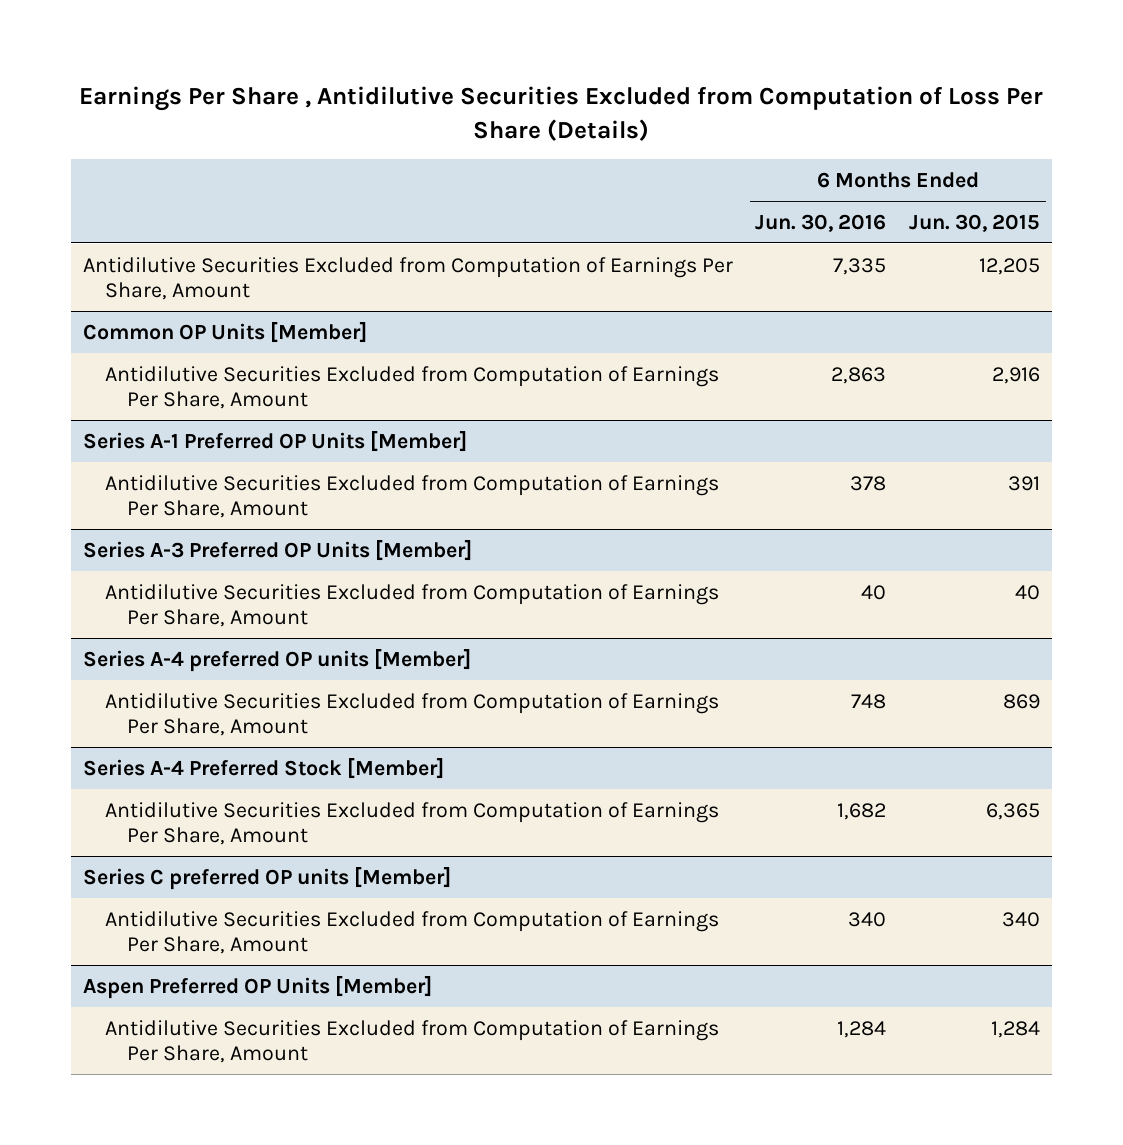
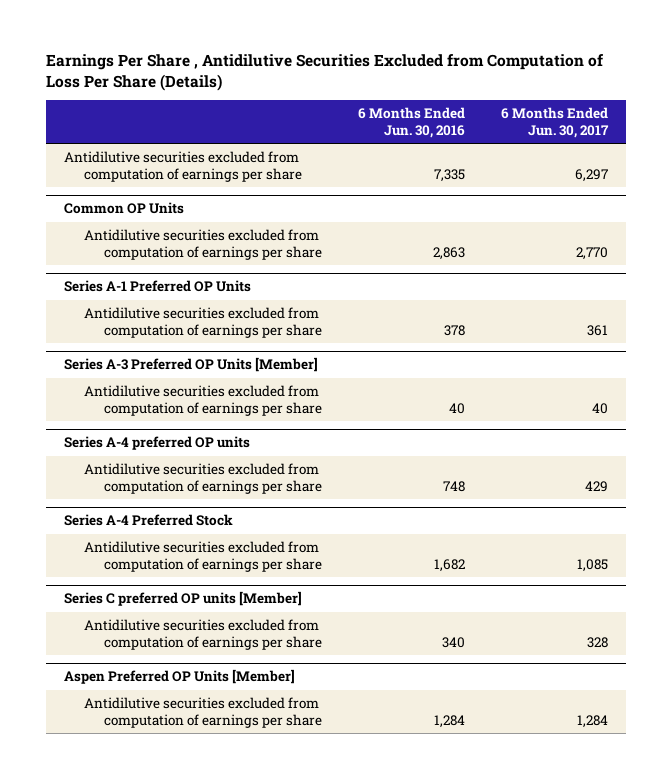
[909,213,1041,232] Jun. 30, 2015 -> none
none -> [500,107,609,138] 6 Months Ended Jun. 30, 2017
[82,256,733,300] Antidilutive Securities Excluded from Computation of Earnings Per Share, Amount -> [63,151,302,182] Antidilutive securities excluded from computation of earnings per share
[82,321,367,343] Common OP Units [Member] -> [63,202,184,215] Common OP Units
[104,365,719,409] Antidilutive Securities Excluded from Computation of Earnings Per Share, Amount -> [83,229,322,260] Antidilutive securities excluded from computation of earnings per share
[82,430,467,452] Series A-1 Preferred OP Units [Member] -> [63,280,251,293] Series A-1 Preferred OP Units
[104,474,719,518] Antidilutive Securities Excluded from Computation of Earnings Per Share, Amount -> [83,307,322,338] Antidilutive securities excluded from computation of earnings per share
[104,583,719,627] Antidilutive Securities Excluded from Computation of Earnings Per Share, Amount -> [83,385,322,416] Antidilutive securities excluded from computation of earnings per share
[82,648,471,672] Series A-4 preferred OP units [Member] -> [63,436,250,451] Series A-4 preferred OP units
[104,692,719,736] Antidilutive Securities Excluded from Computation of Earnings Per Share, Amount -> [83,463,322,494] Antidilutive securities excluded from computation of earnings per share
[82,757,444,779] Series A-4 Preferred Stock [Member] -> [63,514,233,527] Series A-4 Preferred Stock
[104,801,719,845] Antidilutive Securities Excluded from Computation of Earnings Per Share, Amount -> [83,541,322,572] Antidilutive securities excluded from computation of earnings per share
[104,910,719,954] Antidilutive Securities Excluded from Computation of Earnings Per Share, Amount -> [83,619,322,650] Antidilutive securities excluded from computation of earnings per share
[104,1019,719,1063] Antidilutive Securities Excluded from Computation of Earnings Per Share, Amount -> [83,697,322,728] Antidilutive securities excluded from computation of earnings per share

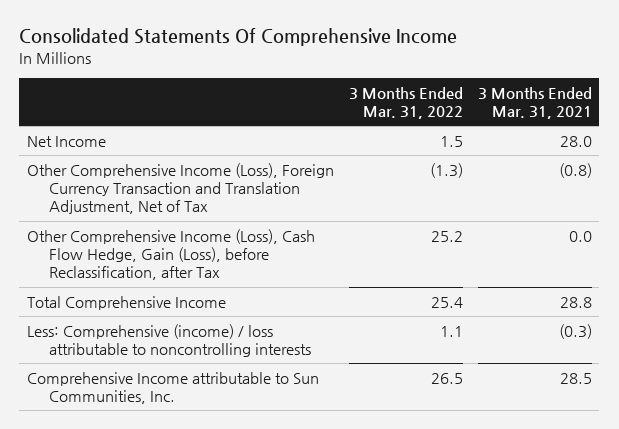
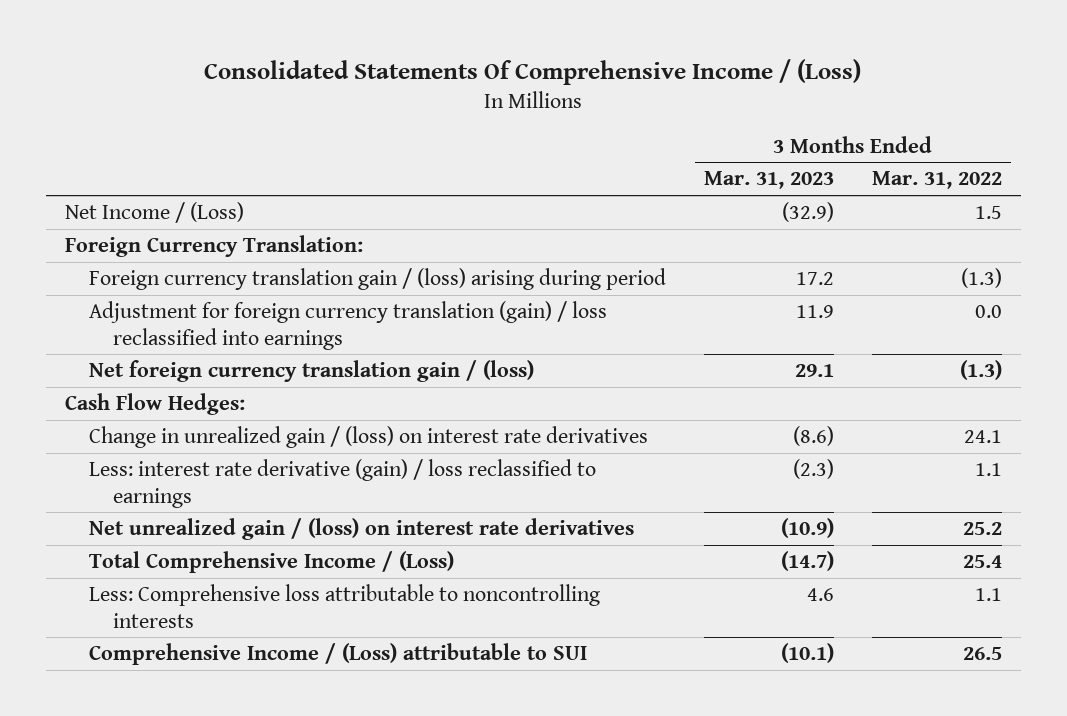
[19,28,458,47] Consolidated Statements Of Comprehensive Income -> [204,59,862,86] Consolidated Statements Of Comprehensive Income / (Loss)
[477,86,592,119] 3 Months Ended Mar. 31, 2021 -> none
none -> [704,171,835,190] Mar. 31, 2023
[26,135,106,147] Net Income -> [64,201,244,223] Net Income / (Loss)
none -> [64,234,363,257] Foreign Currency Translation:
none -> [89,267,667,290] Foreign currency translation gain / (loss) arising during period
none -> [89,300,608,350] Adjustment for foreign currency translation (gain) / loss reclassified into earnings
[26,162,334,215] Other Comprehensive Income (Loss), Foreign Currency Transaction and Translation Adjustment, Net of Tax -> [89,359,535,382] Net foreign currency translation gain / (loss)
none -> [64,392,245,415] Cash Flow Hedges:
none -> [89,425,649,448] Change in unrealized gain / (loss) on interest rate derivatives
none -> [89,458,597,508] Less: interest rate derivative (gain) / loss reclassified to earnings
[26,228,315,281] Other Comprehensive Income (Loss), Cash Flow Hedge, Gain (Loss), before Reclassification, after Tax -> [89,517,635,540] Net unrealized gain / (loss) on interest rate derivatives
[26,295,226,310] Total Comprehensive Income -> [89,550,455,573] Total Comprehensive Income / (Loss)
[26,323,311,358] Less: Comprehensive (income) / loss attributable to noncontrolling interests -> [89,583,601,628] Less: Comprehensive loss attributable to noncontrolling interests
[26,371,319,405] Comprehensive Income attributable to Sun Communities, Inc. -> [89,642,588,665] Comprehensive Income / (Loss) attributable to SUI

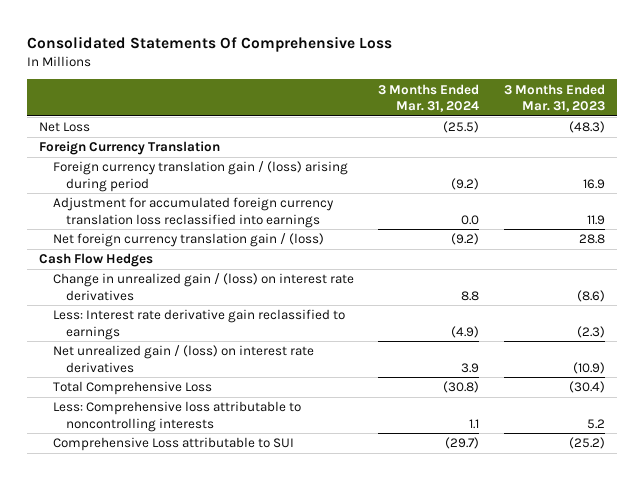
[204,59,862,86] Consolidated Statements Of Comprehensive Income / (Loss) -> [27,35,393,52] Consolidated Statements Of Comprehensive Loss
[871,171,1002,190] Mar. 31, 2022 -> none
none -> [378,83,480,112] 3 Months Ended Mar. 31, 2024
[64,201,244,223] Net Income / (Loss) -> [39,122,91,133] Net Loss
[782,201,835,222] (32.9) -> [568,121,605,134] (48.3)
[64,234,363,257] Foreign Currency Translation: -> [39,141,221,156] Foreign Currency Translation
[796,271,835,285] 17.2 -> [582,178,605,189] 16.9
[89,300,608,350] Adjustment for foreign currency translation (gain) / loss reclassified into earnings -> [52,197,334,228] Adjustment for accumulated foreign currency translation loss reclassified into earnings
[795,363,835,377] 29.1 -> [578,234,605,245] 28.8
[64,392,245,415] Cash Flow Hedges: -> [39,253,154,268] Cash Flow Hedges
[89,458,597,508] Less: interest rate derivative (gain) / loss reclassified to earnings -> [52,309,345,340] Less: Interest rate derivative gain reclassified to earnings
[89,550,455,573] Total Comprehensive Income / (Loss) -> [52,381,212,396] Total Comprehensive Loss
[781,550,835,571] (14.7) -> [568,381,605,394] (30.4)
[807,587,835,601] 4.6 -> [586,418,605,429] 5.2
[89,642,588,665] Comprehensive Income / (Loss) attributable to SUI -> [52,437,294,452] Comprehensive Loss attributable to SUI
[781,642,835,663] (10.1) -> [568,437,605,450] (25.2)

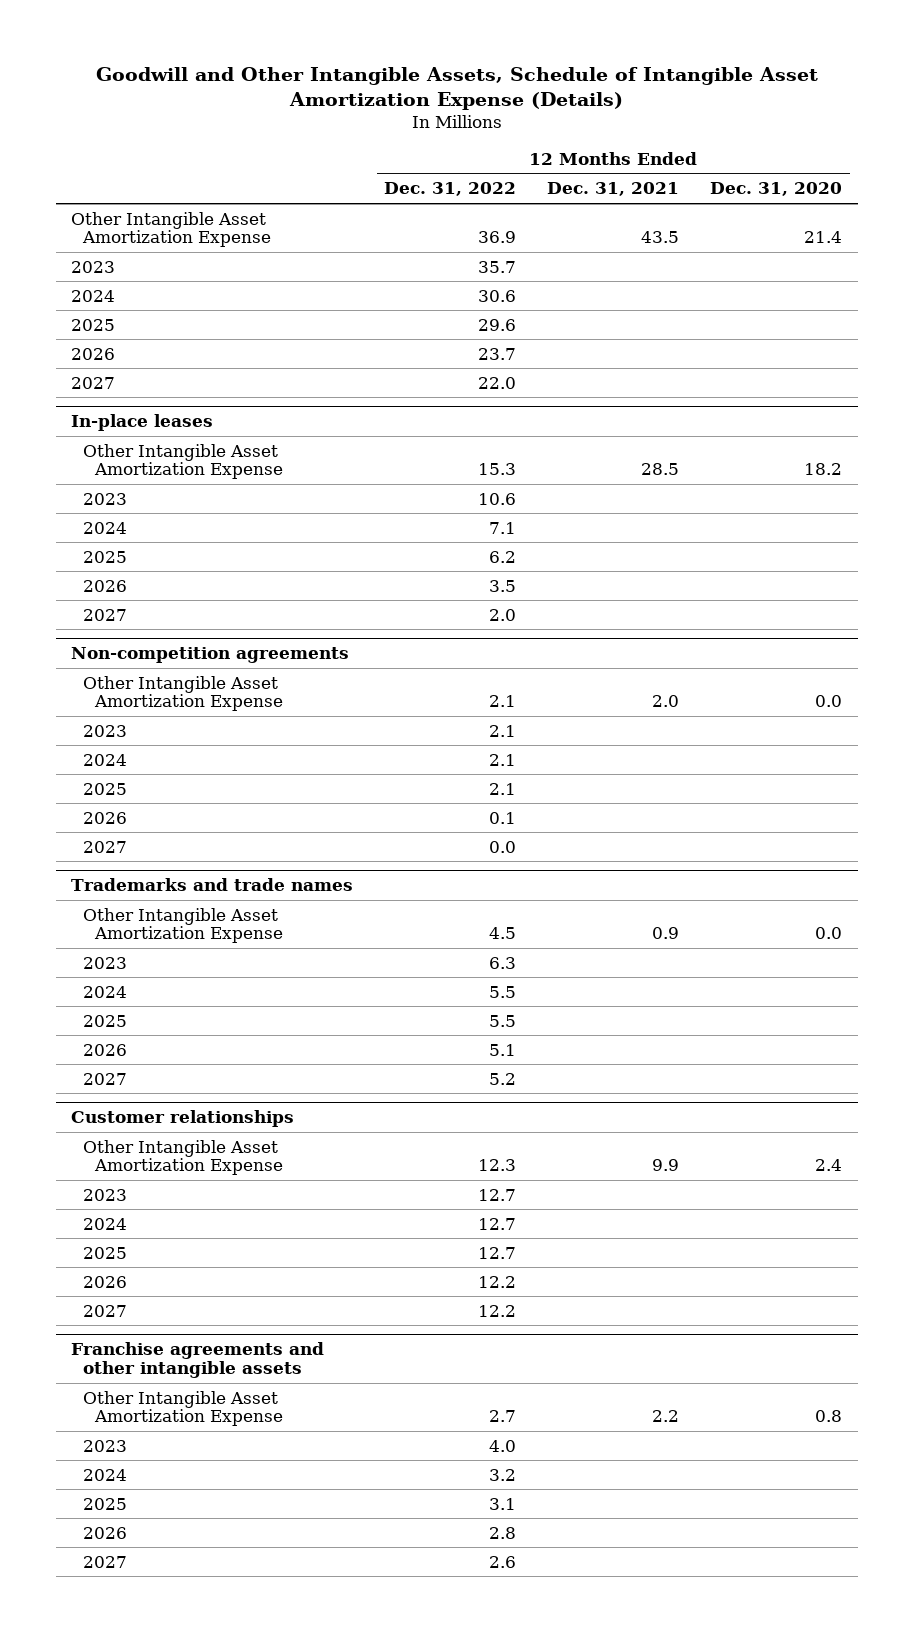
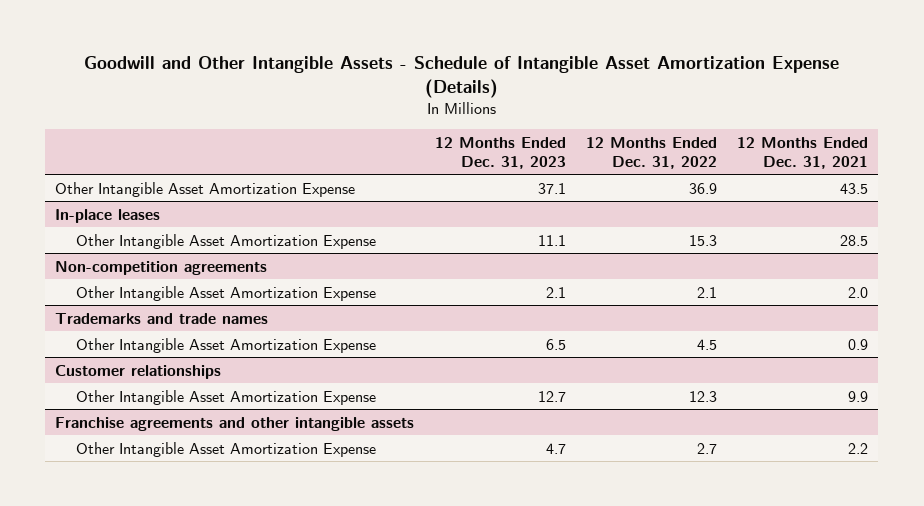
[95,67,818,111] Goodwill and Other Intangible Assets, Schedule of Intangible Asset Amortization Expense (Details) -> [83,56,839,99] Goodwill and Other Intangible Assets - Schedule of Intangible Asset Amortization Expense (Details)
[710,182,843,197] Dec. 31, 2020 -> none
none -> [434,136,566,169] 12 Months Ended Dec. 31, 2023
[71,260,116,273] 2023 -> none
[71,289,116,302] 2024 -> none
[71,318,116,331] 2025 -> none
[71,347,116,360] 2026 -> none
[71,376,116,389] 2027 -> none
[83,492,128,505] 2023 -> none
[83,521,128,534] 2024 -> none
[83,550,128,563] 2025 -> none
[83,579,128,592] 2026 -> none
[83,608,128,621] 2027 -> none
[83,724,128,737] 2023 -> none
[83,753,128,766] 2024 -> none
[83,782,128,795] 2025 -> none
[83,811,128,824] 2026 -> none
[83,840,128,853] 2027 -> none
[83,956,128,969] 2023 -> none
[83,985,128,998] 2024 -> none
[83,1014,128,1027] 2025 -> none
[83,1043,128,1056] 2026 -> none
[83,1072,128,1085] 2027 -> none
[83,1188,128,1201] 2023 -> none
[83,1217,128,1230] 2024 -> none
[83,1246,128,1259] 2025 -> none
[83,1275,128,1288] 2026 -> none
[83,1304,128,1317] 2027 -> none
[83,1439,128,1452] 2023 -> none
[83,1468,128,1481] 2024 -> none
[83,1497,128,1510] 2025 -> none
[83,1526,128,1539] 2026 -> none
[83,1555,128,1568] 2027 -> none

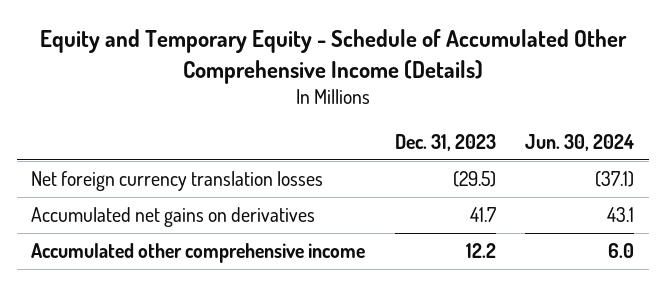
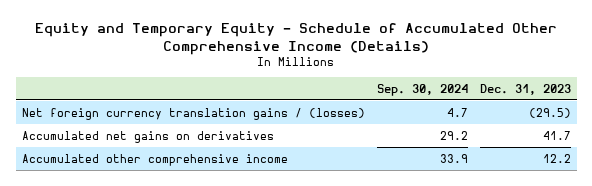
[525,133,635,151] Jun. 30, 2024 -> none
none -> [376,83,468,96] Sep. 30, 2024
[31,171,324,192] Net foreign currency translation losses -> [21,107,365,120] Net foreign currency translation gains / (losses)

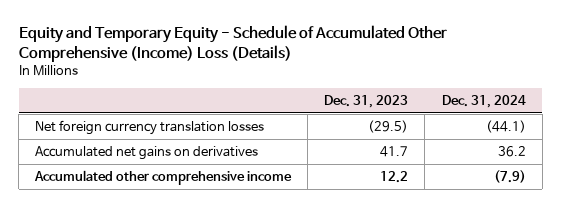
[35,23,558,55] Equity and Temporary Equity - Schedule of Accumulated Other Comprehensive Income (Details) -> [18,25,447,62] Equity and Temporary Equity - Schedule of Accumulated Other Comprehensive (Income) Loss (Details)
[376,83,468,96] Sep. 30, 2024 -> none
none -> [441,94,526,108] Dec. 31, 2024
[21,107,365,120] Net foreign currency translation gains / (losses) -> [35,120,265,136] Net foreign currency translation losses

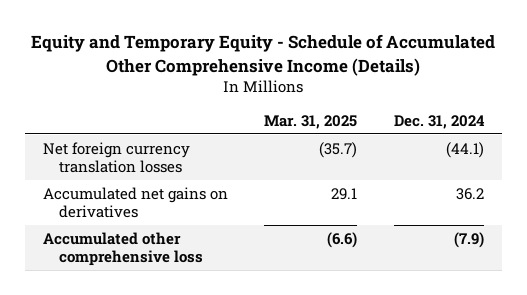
[18,25,447,62] Equity and Temporary Equity - Schedule of Accumulated Other Comprehensive (Income) Loss (Details) -> [31,34,496,76] Equity and Temporary Equity - Schedule of Accumulated Other Comprehensive Income (Details)
[324,94,409,108] Dec. 31, 2023 -> none
none -> [264,114,358,129] Mar. 31, 2025
[34,170,293,186] Accumulated other comprehensive income -> [43,231,204,266] Accumulated other comprehensive loss

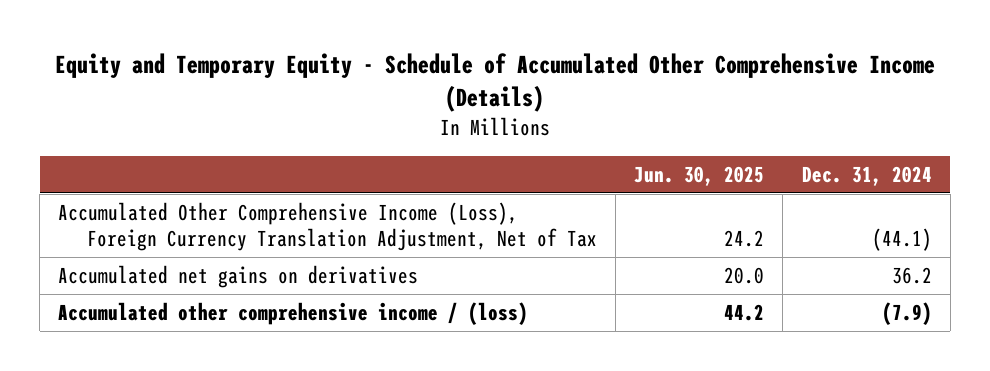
[264,114,358,129] Mar. 31, 2025 -> none
none -> [634,165,765,186] Jun. 30, 2025
[43,141,191,173] Net foreign currency translation losses -> [58,201,597,252] Accumulated Other Comprehensive Income (Loss), Foreign Currency Translation Adjustment, Net of Tax
[43,231,204,266] Accumulated other comprehensive loss -> [58,301,529,325] Accumulated other comprehensive income / (loss)

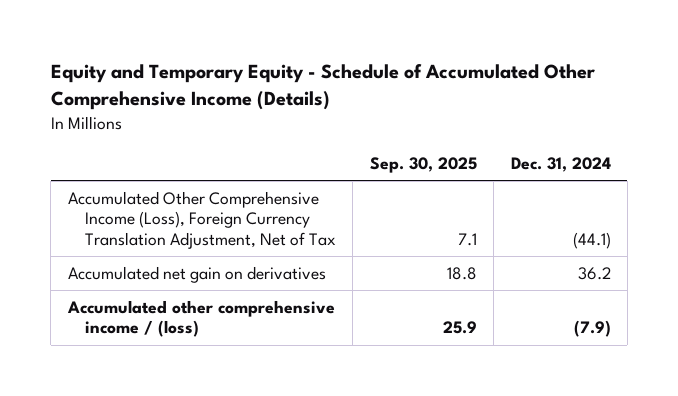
[634,165,765,186] Jun. 30, 2025 -> none
none -> [369,156,477,173] Sep. 30, 2025
[58,264,419,288] Accumulated net gains on derivatives -> [67,265,326,283] Accumulated net gain on derivatives

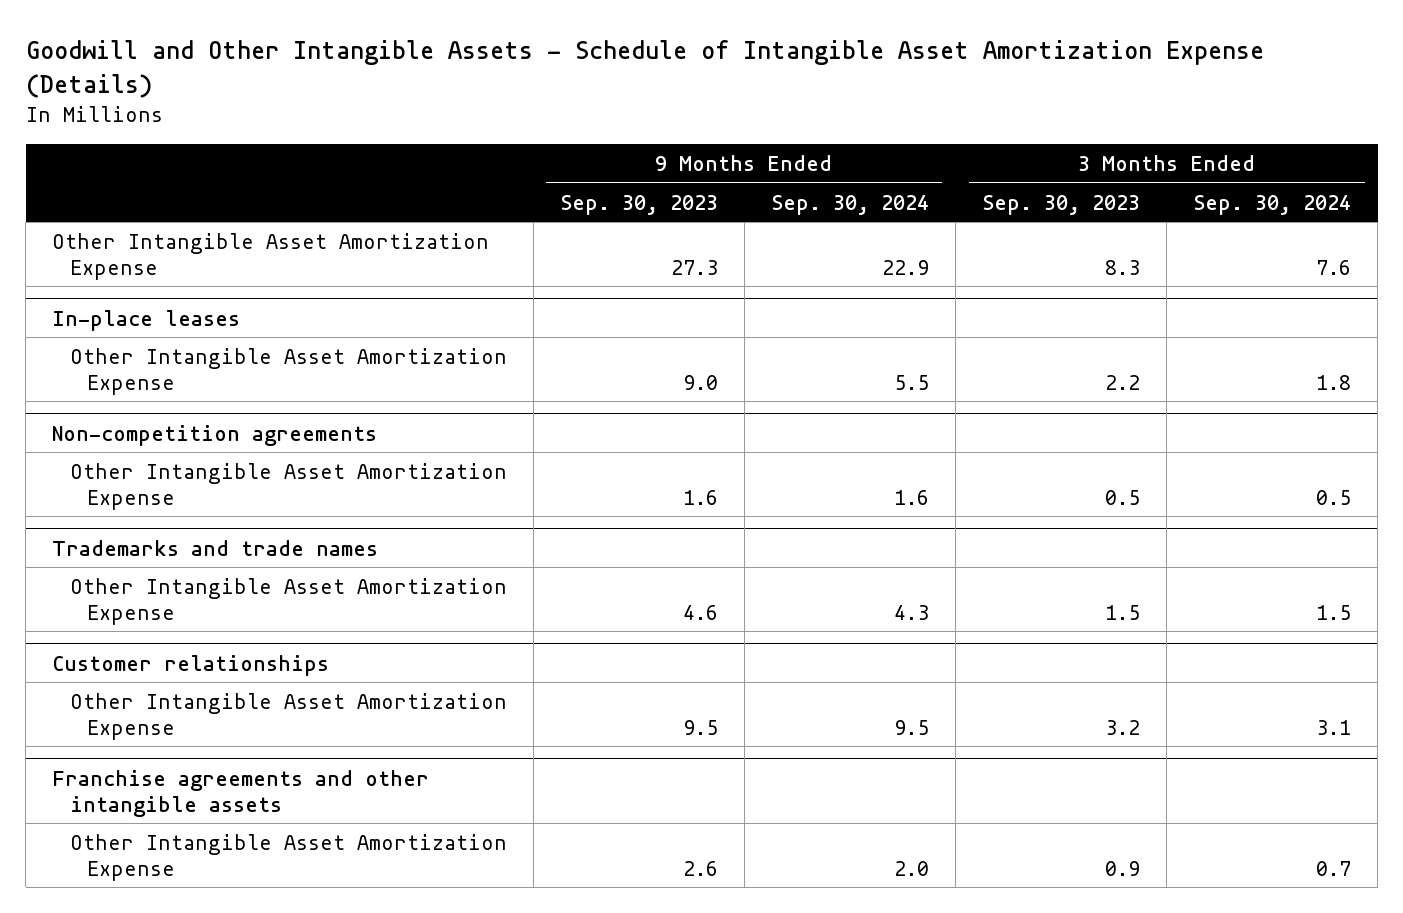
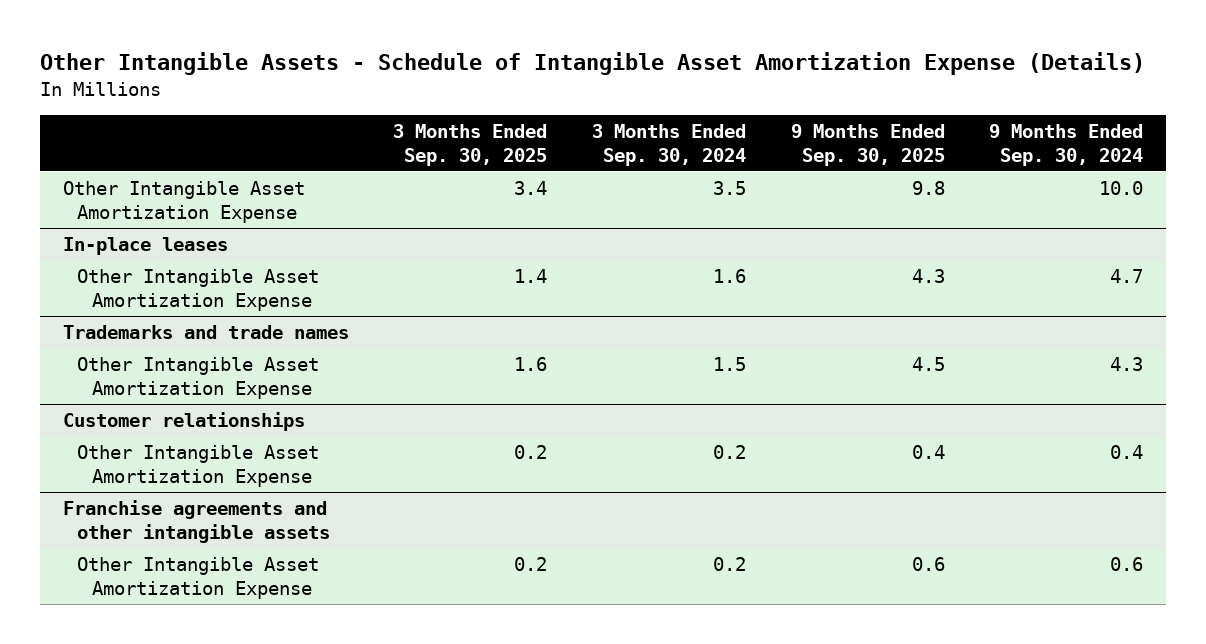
[25,40,1264,99] Goodwill and Other Intangible Assets - Schedule of Intangible Asset Amortization Expense (Details) -> [40,51,1146,75] Other Intangible Assets - Schedule of Intangible Asset Amortization Expense (Details)
[559,194,718,215] Sep. 30, 2023 -> none
[982,194,1141,215] Sep. 30, 2023 -> none
none -> [393,123,548,166] 3 Months Ended Sep. 30, 2025
none -> [790,123,945,166] 9 Months Ended Sep. 30, 2025
[881,259,929,275] 22.9 -> [1099,180,1144,195] 10.0
[1316,259,1352,275] 7.6 -> [713,180,747,195] 3.5
[52,424,378,446] Non-competition agreements -> none
[69,462,507,510] Other Intangible Asset Amortization Expense -> none
[893,374,929,390] 5.5 -> [1110,268,1144,283] 4.7
[1316,374,1352,390] 1.8 -> [713,268,747,283] 1.6
[893,719,929,735] 9.5 -> [1110,444,1144,459] 0.4
[1316,719,1352,735] 3.1 -> [713,444,747,459] 0.2
[893,860,929,876] 2.0 -> [1110,556,1144,571] 0.6
[1316,860,1352,876] 0.7 -> [713,556,747,571] 0.2

